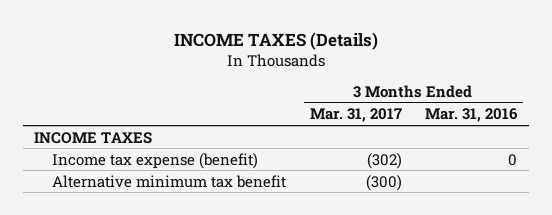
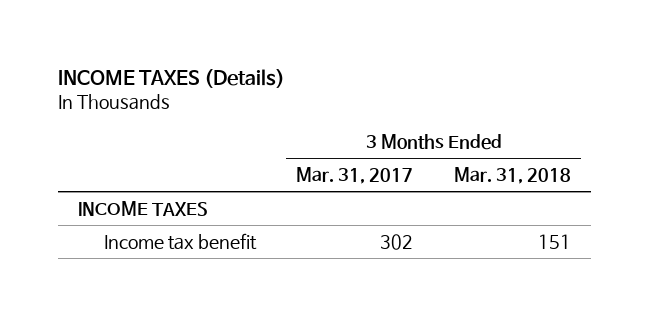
[425,108,519,123] Mar. 31, 2016 -> none
none -> [454,167,572,185] Mar. 31, 2018
[52,174,287,188] Alternative minimum tax benefit -> none
[52,152,259,169] Income tax expense (benefit) -> [103,232,257,250] Income tax benefit
[366,152,402,169] (302) -> [380,233,414,250] 302

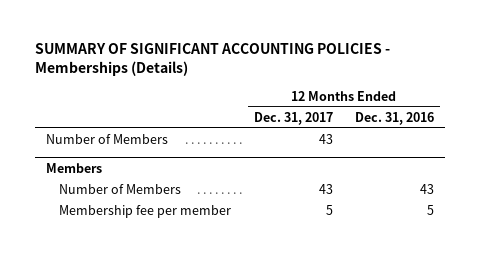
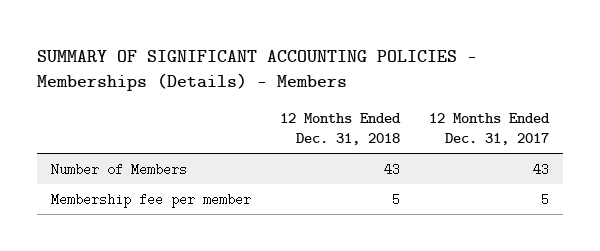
[35,43,391,77] SUMMARY OF SIGNIFICANT ACCOUNTING POLICIES - Memberships (Details) -> [37,50,478,92] SUMMARY OF SIGNIFICANT ACCOUNTING POLICIES - Memberships (Details) - Members
[355,111,435,125] Dec. 31, 2016 -> none
none -> [280,113,402,146] 12 Months Ended Dec. 31, 2018
[46,162,103,173] Members -> none
[59,184,182,195] Number of Members -> none

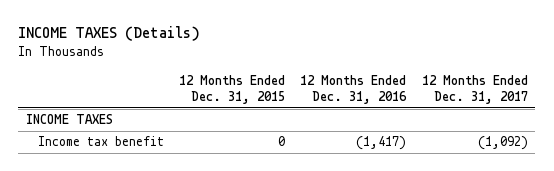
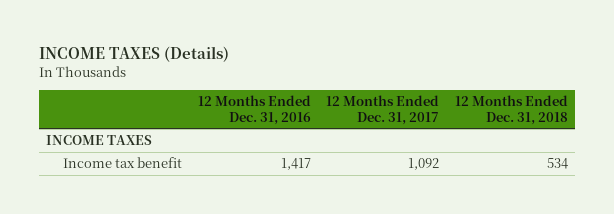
[179,74,286,105] 12 Months Ended Dec. 31, 2015 -> none
none -> [454,95,568,125] 12 Months Ended Dec. 31, 2018
[356,136,407,151] (1,417) -> [280,158,311,171] 1,417
[477,136,528,151] (1,092) -> [408,158,440,171] 1,092

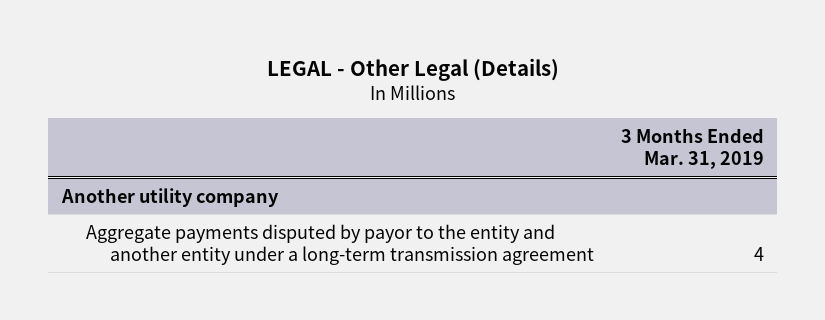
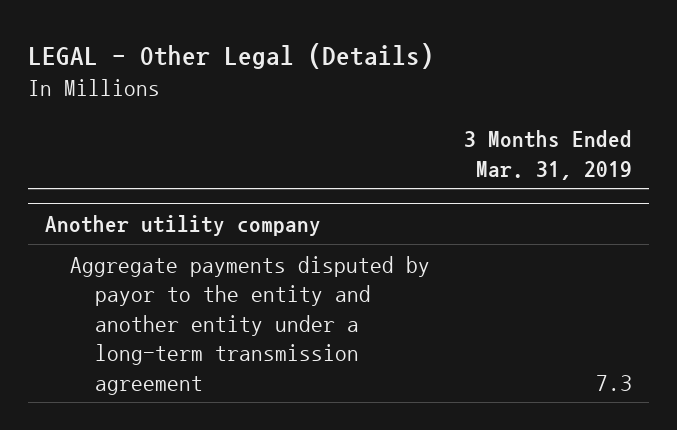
[753,246,764,261] 4 -> [595,374,632,391] 7.3

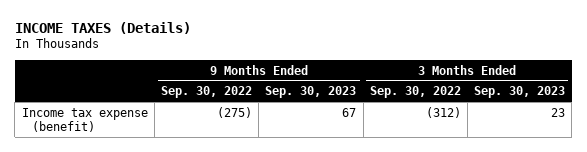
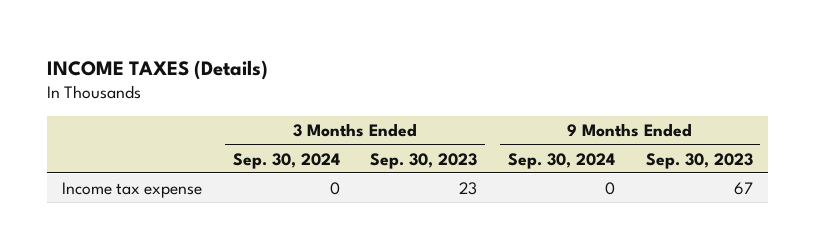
[160,86,252,99] Sep. 30, 2022 -> none
[369,86,461,99] Sep. 30, 2022 -> none
none -> [232,152,340,169] Sep. 30, 2024
none -> [508,152,616,169] Sep. 30, 2024
[21,107,148,133] Income tax expense (benefit) -> [62,182,203,199] Income tax expense

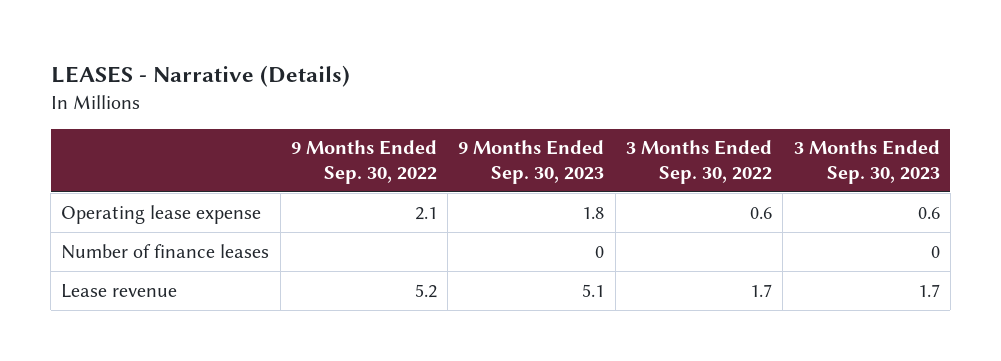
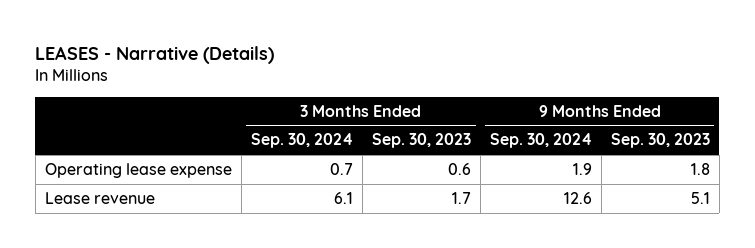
[290,140,437,184] 9 Months Ended Sep. 30, 2022 -> none
[626,140,773,184] 3 Months Ended Sep. 30, 2022 -> none
none -> [250,133,353,149] Sep. 30, 2024
none -> [489,133,592,149] Sep. 30, 2024
[61,243,270,259] Number of finance leases -> none

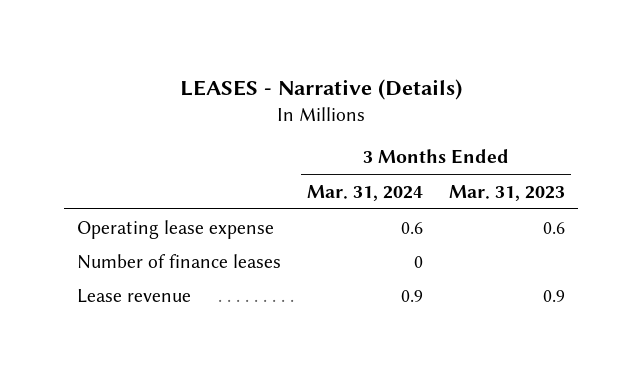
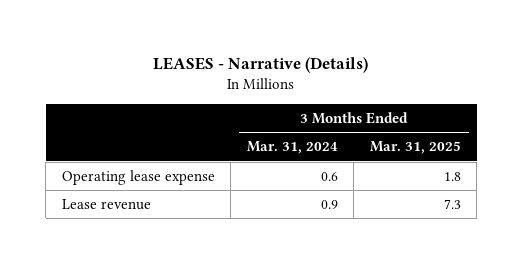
[449,184,566,201] Mar. 31, 2023 -> none
none -> [369,141,461,155] Mar. 31, 2025
[77,253,282,269] Number of finance leases -> none

